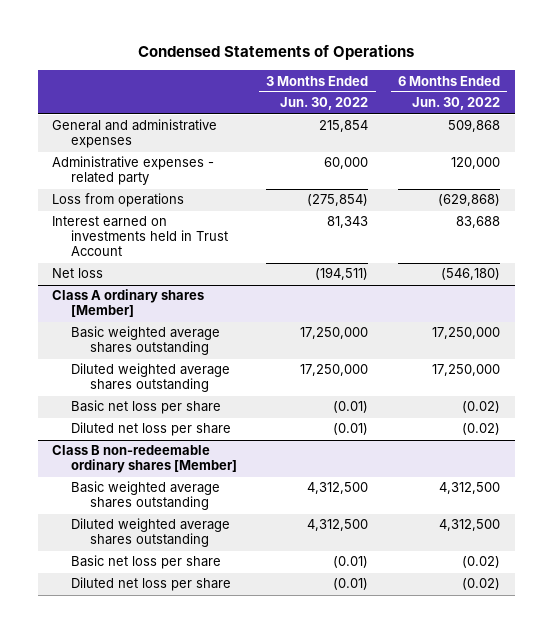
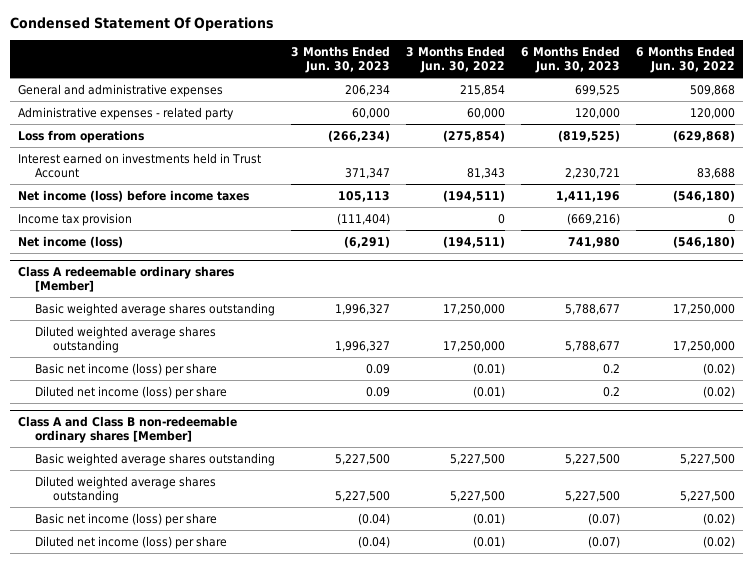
[138,44,415,61] Condensed Statements of Operations -> [9,16,274,31] Condensed Statement Of Operations
none -> [291,45,391,73] 3 Months Ended Jun. 30, 2023
none -> [521,45,621,73] 6 Months Ended Jun. 30, 2023
none -> [17,190,249,203] Net income (loss) before income taxes
none -> [17,213,132,227] Income tax provision
[52,268,104,279] Net loss -> [17,236,123,249] Net income (loss)
[52,289,205,318] Class A ordinary shares [Member] -> [17,266,234,293] Class A redeemable ordinary shares [Member]
[71,400,222,415] Basic net loss per share -> [35,363,218,377] Basic net income (loss) per share
[71,422,232,437] Diluted net loss per share -> [35,386,228,400] Diluted net income (loss) per share
[52,445,238,474] Class B non-redeemable ordinary shares [Member] -> [17,416,237,444] Class A and Class B non-redeemable ordinary shares [Member]
[307,482,369,495] 4,312,500 -> [450,454,506,466] 5,227,500
[438,482,500,495] 4,312,500 -> [680,454,736,466] 5,227,500
[307,519,369,532] 4,312,500 -> [450,491,506,503] 5,227,500
[438,519,500,532] 4,312,500 -> [680,491,736,503] 5,227,500
[71,555,222,570] Basic net loss per share -> [35,513,218,527] Basic net income (loss) per share
[71,577,232,592] Diluted net loss per share -> [35,536,228,550] Diluted net income (loss) per share

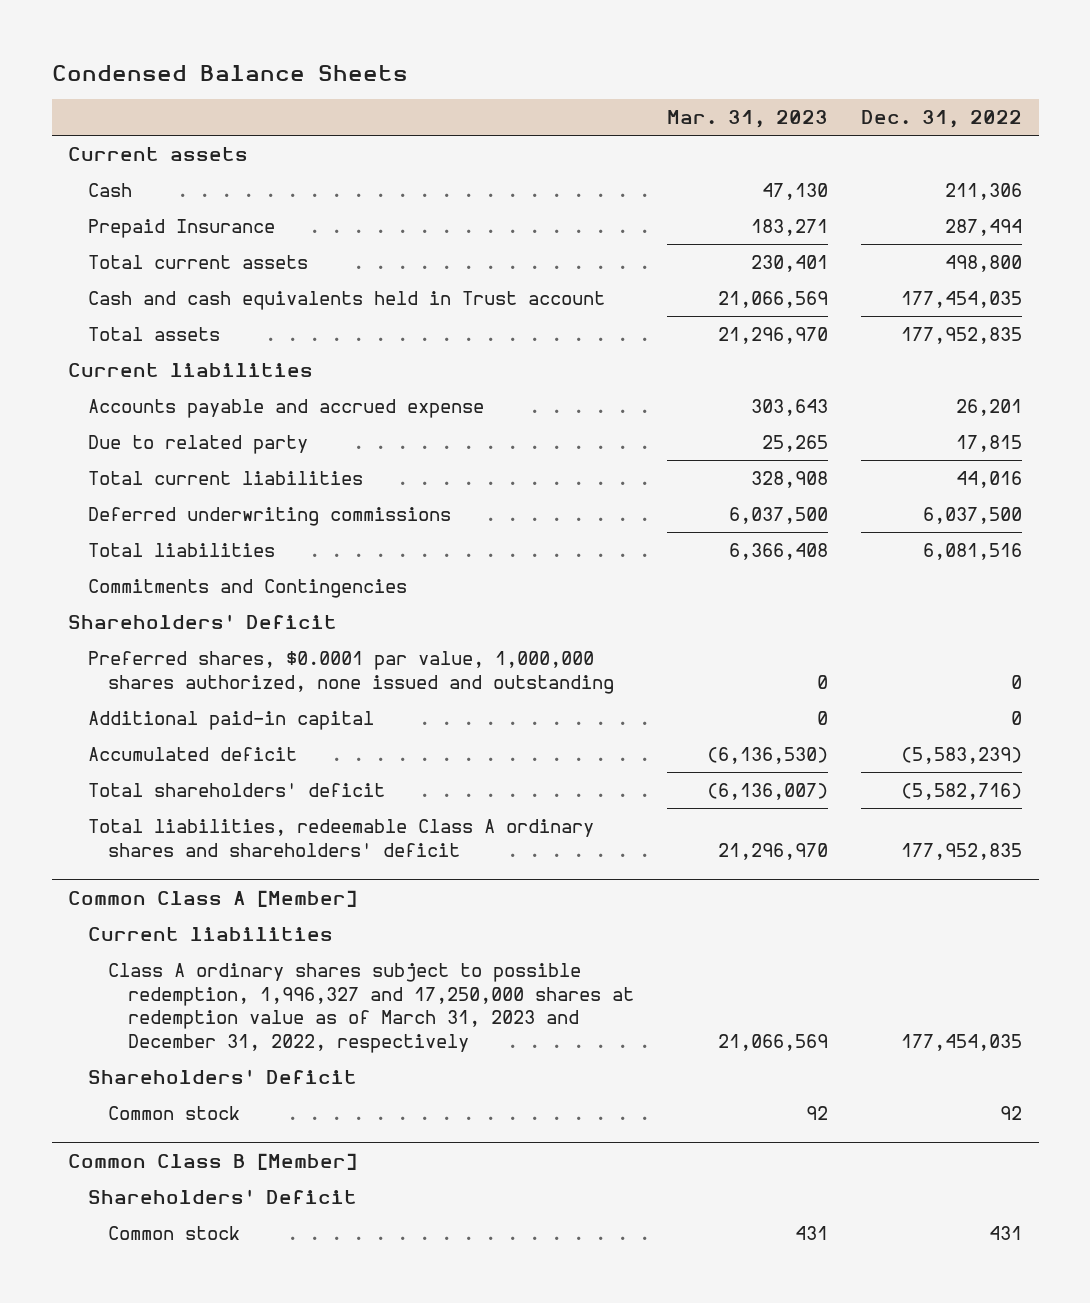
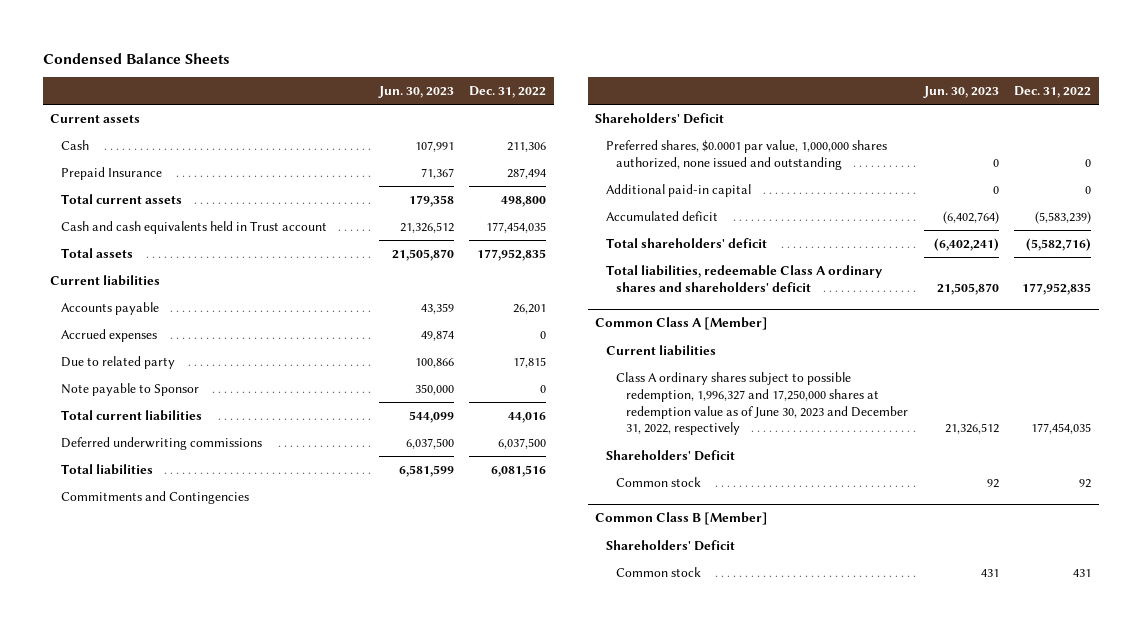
[666,110,828,129] Mar. 31, 2023 -> none
none -> [377,85,454,98] Jun. 30, 2023
[88,399,485,419] Accounts payable and accrued expense -> [60,302,159,316] Accounts payable
none -> [60,329,157,343] Accrued expenses
none -> [60,383,199,397] Note payable to Sponsor
[107,963,634,1053] Class A ordinary shares subject to possible redemption, 1,996,327 and 17,250,000 shares at redemption value as of March 31, 2023 and December 31, 2022, respectively -> [615,372,909,436] Class A ordinary shares subject to possible redemption, 1,996,327 and 17,250,000 shares at redemption value as of June 30, 2023 and December 31, 2022, respectively

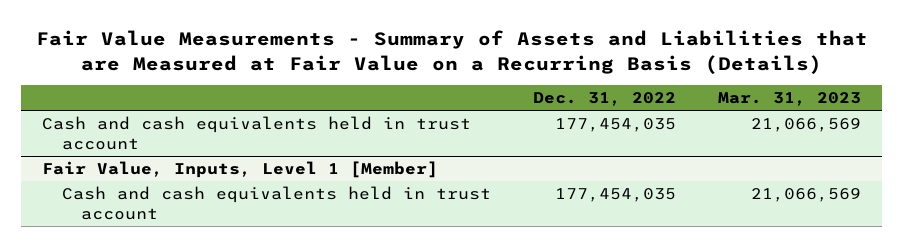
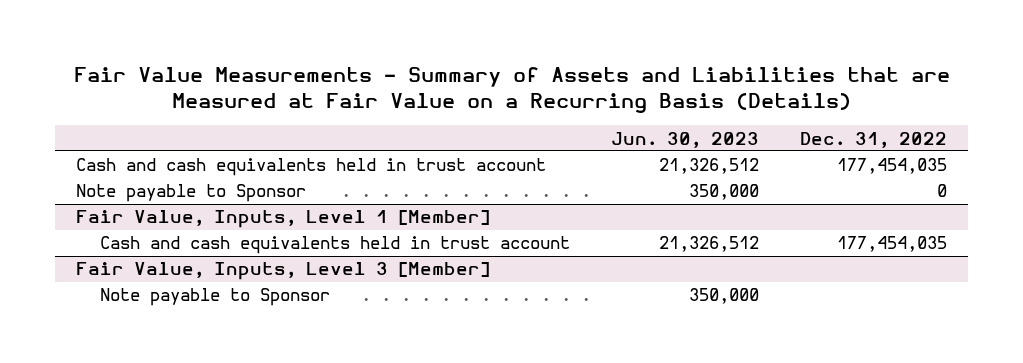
[718,92,862,107] Mar. 31, 2023 -> none
none -> [611,131,760,148] Jun. 30, 2023
none -> [75,184,306,203] Note payable to Sponsor
none -> [75,262,490,281] Fair Value, Inputs, Level 3 [Member]
none -> [100,288,331,307] Note payable to Sponsor

